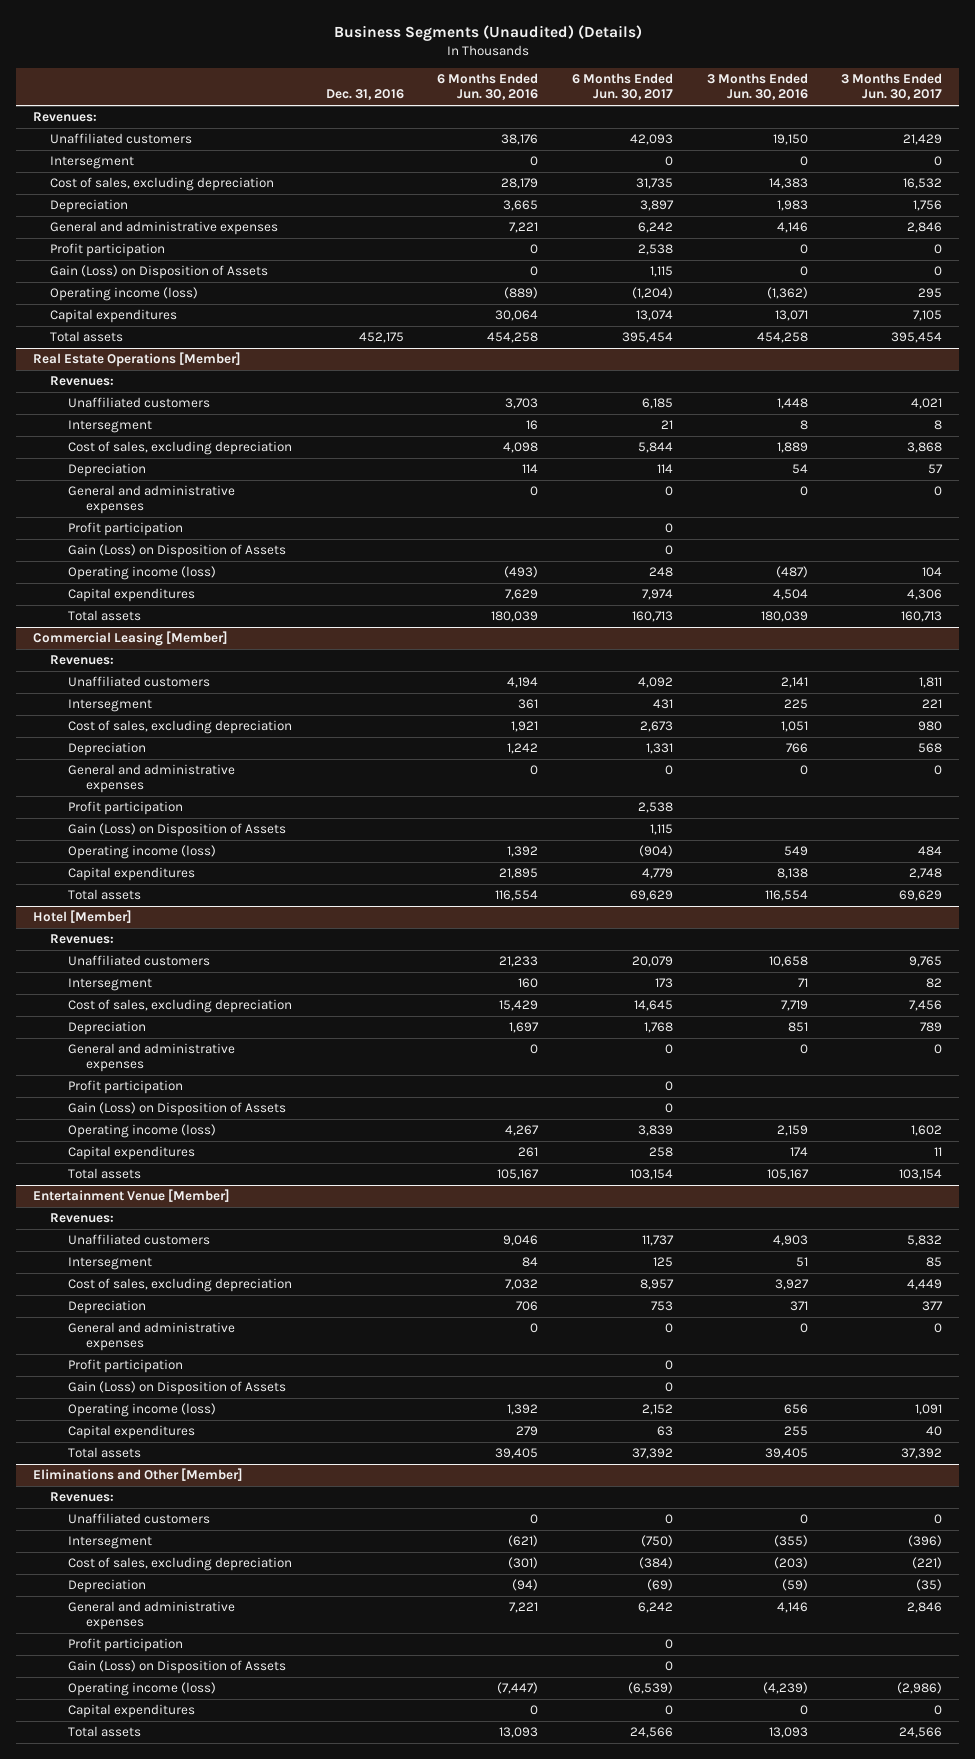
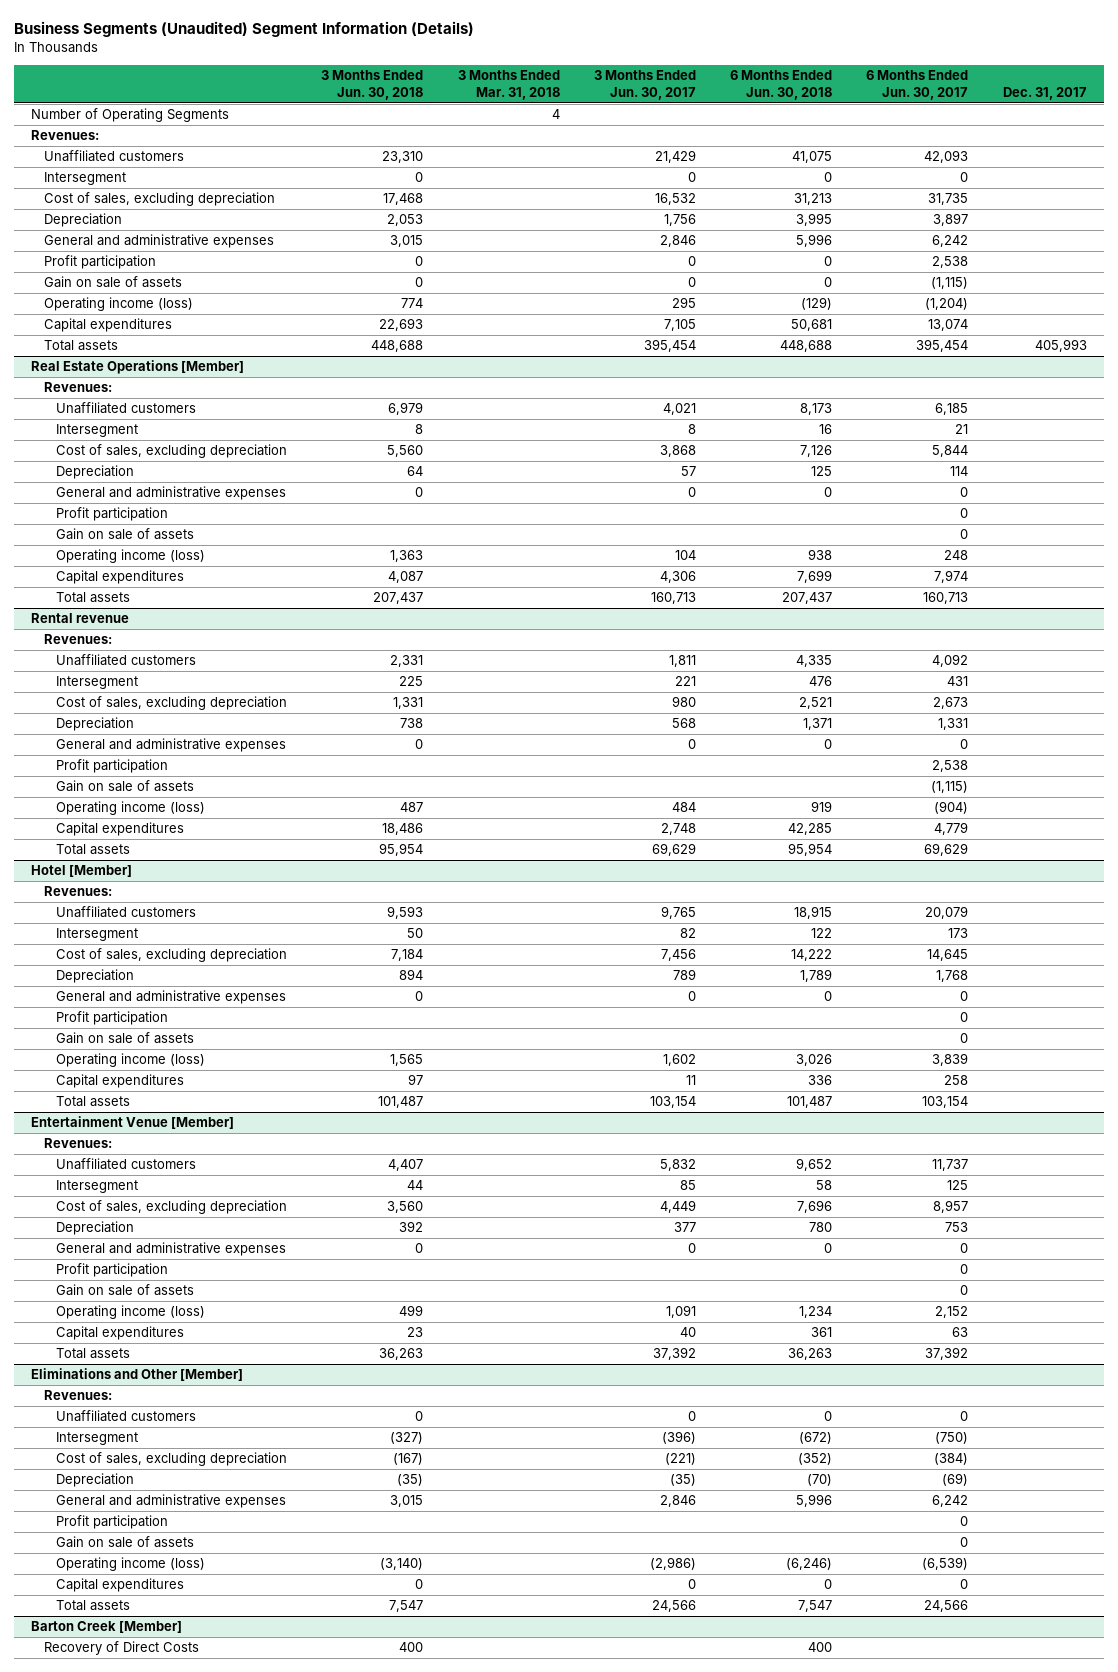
[333,24,642,41] Business Segments (Unaudited) (Details) -> [14,21,475,38] Business Segments (Unaudited) Segment Information (Details)
[325,89,404,101] Dec. 31, 2016 -> none
[437,73,539,101] 6 Months Ended Jun. 30, 2016 -> none
[706,73,808,101] 3 Months Ended Jun. 30, 2016 -> none
none -> [321,70,424,100] 3 Months Ended Jun. 30, 2018
none -> [457,70,560,100] 3 Months Ended Mar. 31, 2018
none -> [730,70,833,100] 6 Months Ended Jun. 30, 2018
none -> [1002,86,1087,100] Dec. 31, 2017
none -> [31,108,230,123] Number of Operating Segments
[50,265,269,280] Gain (Loss) on Disposition of Assets -> [43,276,182,289] Gain on sale of assets
[650,266,674,278] 1,115 -> [931,277,969,290] (1,115)
[68,544,287,559] Gain (Loss) on Disposition of Assets -> [55,528,194,541] Gain on sale of assets
[32,631,228,647] Commercial Leasing [Member] -> none
none -> [31,613,130,624] Rental revenue
[68,823,287,838] Gain (Loss) on Disposition of Assets -> [55,780,194,793] Gain on sale of assets
[650,824,674,836] 1,115 -> [931,781,969,794] (1,115)
[68,1102,287,1117] Gain (Loss) on Disposition of Assets -> [55,1032,194,1045] Gain on sale of assets
[68,1381,287,1396] Gain (Loss) on Disposition of Assets -> [55,1284,194,1297] Gain on sale of assets
[68,1660,287,1675] Gain (Loss) on Disposition of Assets -> [55,1536,194,1549] Gain on sale of assets
none -> [31,1621,183,1634] Barton Creek [Member]
none -> [43,1641,199,1656] Recovery of Direct Costs

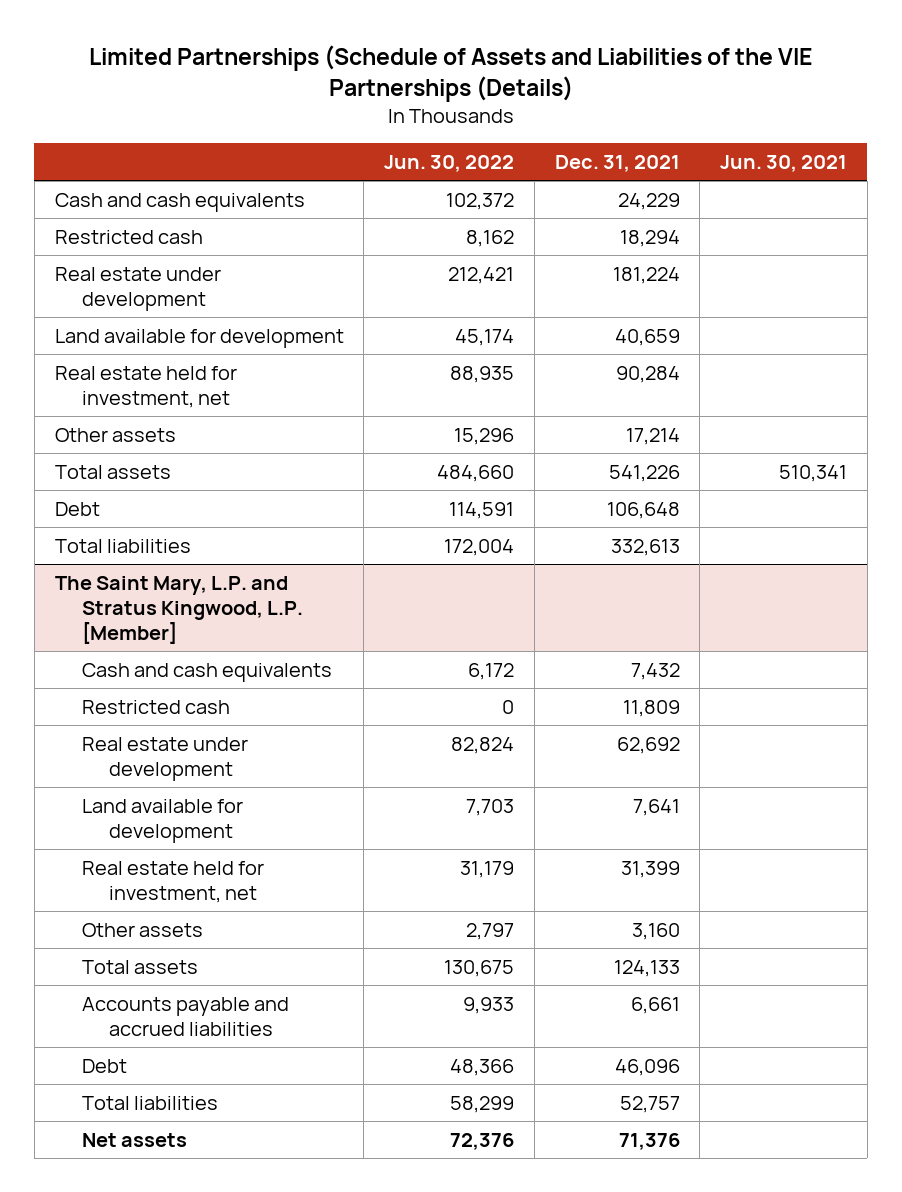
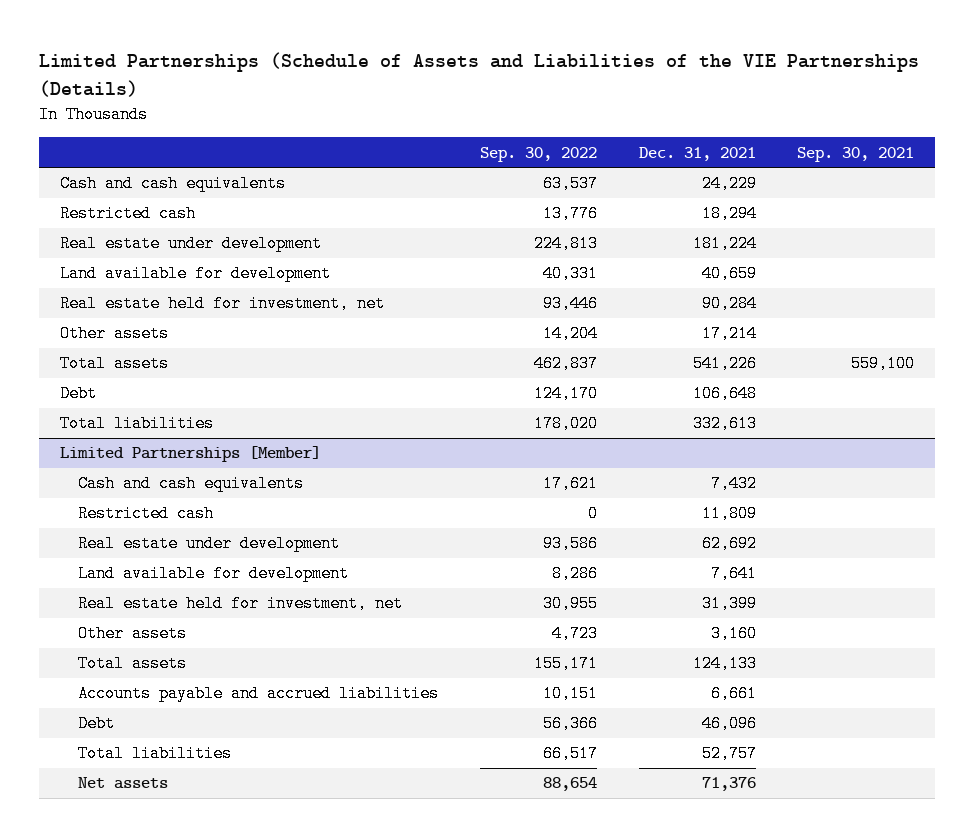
[384,155,515,173] Jun. 30, 2022 -> none
[720,155,848,173] Jun. 30, 2021 -> none
none -> [479,146,597,162] Sep. 30, 2022
none -> [797,146,915,162] Sep. 30, 2021
[54,575,303,644] The Saint Mary, L.P. and Stratus Kingwood, L.P. [Member] -> [60,446,322,463] Limited Partnerships [Member]

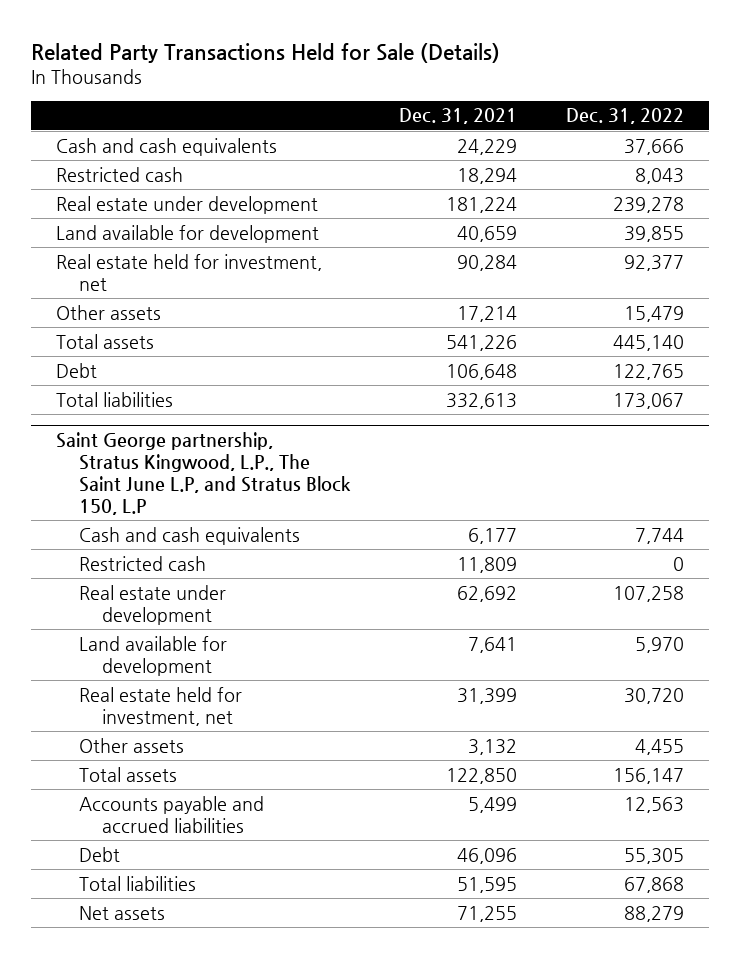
[39,52,920,98] Limited Partnerships (Schedule of Assets and Liabilities of the VIE Partnerships (Details) -> [31,42,501,63] Related Party Transactions Held for Sale (Details)
[479,146,597,162] Sep. 30, 2022 -> none
[797,146,915,162] Sep. 30, 2021 -> none
none -> [566,108,685,125] Dec. 31, 2022
[60,446,322,463] Limited Partnerships [Member] -> none
none -> [55,431,351,515] Saint George partnership, Stratus Kingwood, L.P., The Saint June L.P, and Stratus Block 150, L.P
[710,475,757,493] 7,432 -> [468,527,518,544] 6,177
[710,625,757,643] 3,160 -> [468,738,518,755] 3,132
[692,655,757,673] 124,133 -> [446,767,518,784] 122,850
[710,685,757,703] 6,661 -> [468,796,518,813] 5,499
[701,745,757,763] 52,757 -> [457,876,518,893] 51,595
[701,777,756,792] 71,376 -> [457,905,518,922] 71,255

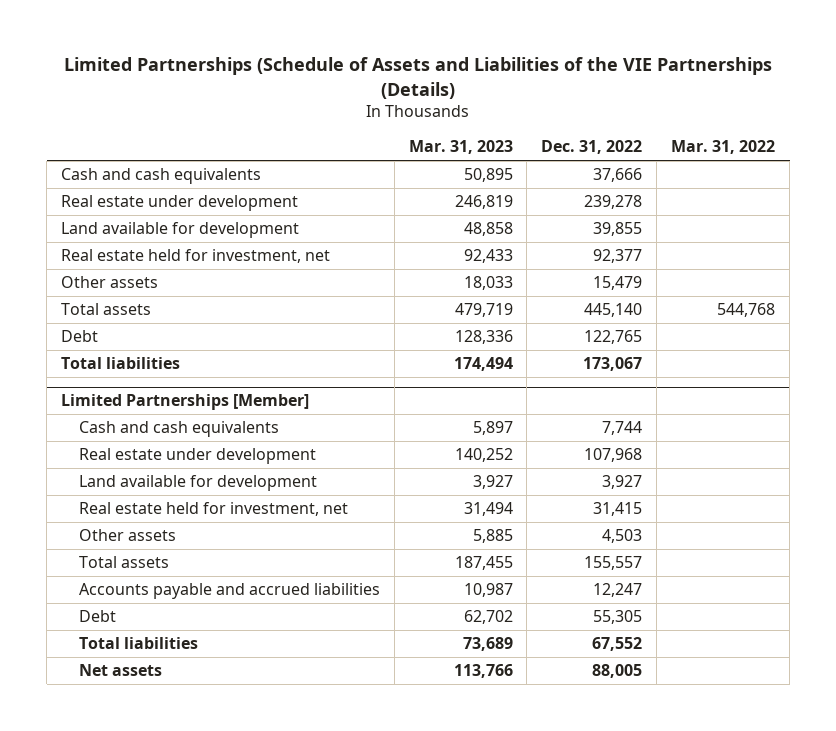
[31,42,501,63] Related Party Transactions Held for Sale (Details) -> [64,57,773,100] Limited Partnerships (Schedule of Assets and Liabilities of the VIE Partnerships (Details)
[399,108,518,125] Dec. 31, 2021 -> none
none -> [408,140,513,155] Mar. 31, 2023
none -> [671,140,776,155] Mar. 31, 2022
[55,166,183,182] Restricted cash -> none
[55,431,351,515] Saint George partnership, Stratus Kingwood, L.P., The Saint June L.P, and Stratus Block 150, L.P -> none
none -> [61,394,310,411] Limited Partnerships [Member]
[78,555,206,571] Restricted cash -> none
[613,585,685,602] 107,258 -> [584,448,643,463] 107,968
[635,636,685,653] 5,970 -> [602,475,643,490] 3,927
[624,687,685,704] 30,720 -> [593,502,643,517] 31,415
[635,738,685,755] 4,455 -> [602,529,643,544] 4,503
[613,767,685,784] 156,147 -> [584,556,643,571] 155,557
[624,796,685,813] 12,563 -> [593,583,643,598] 12,247
[624,876,685,893] 67,868 -> [592,637,643,652] 67,552
[624,905,685,922] 88,279 -> [592,664,643,679] 88,005

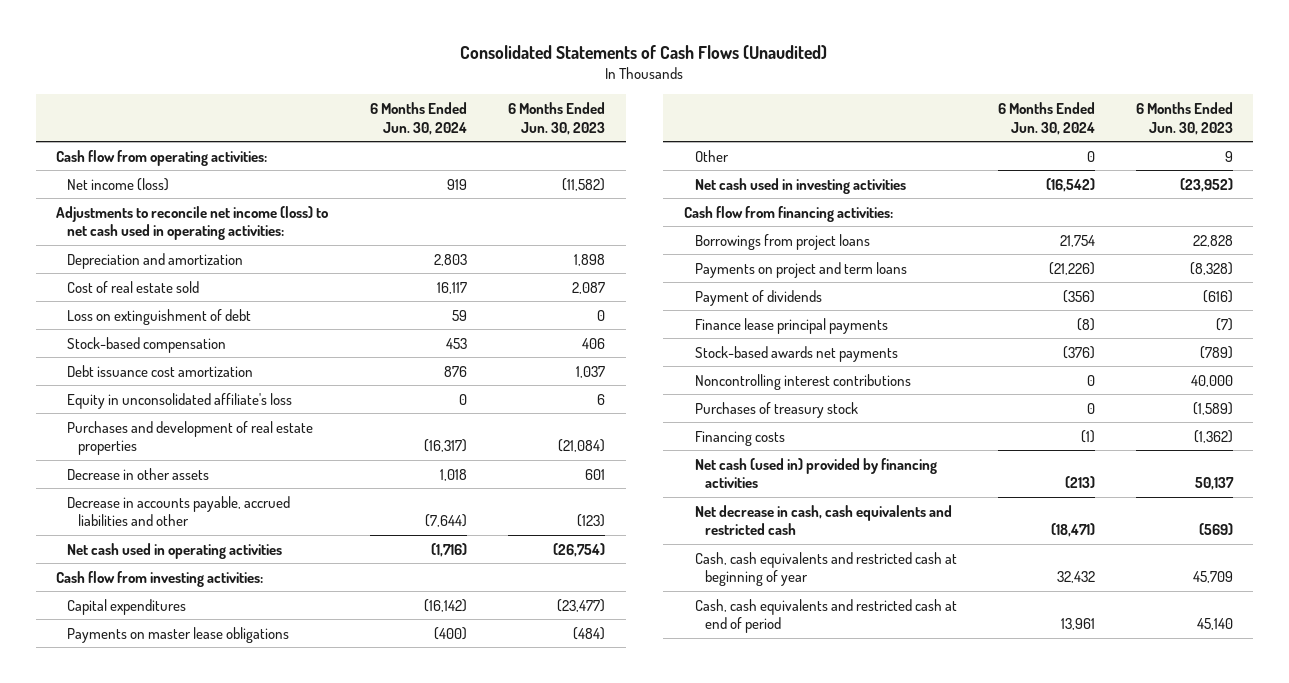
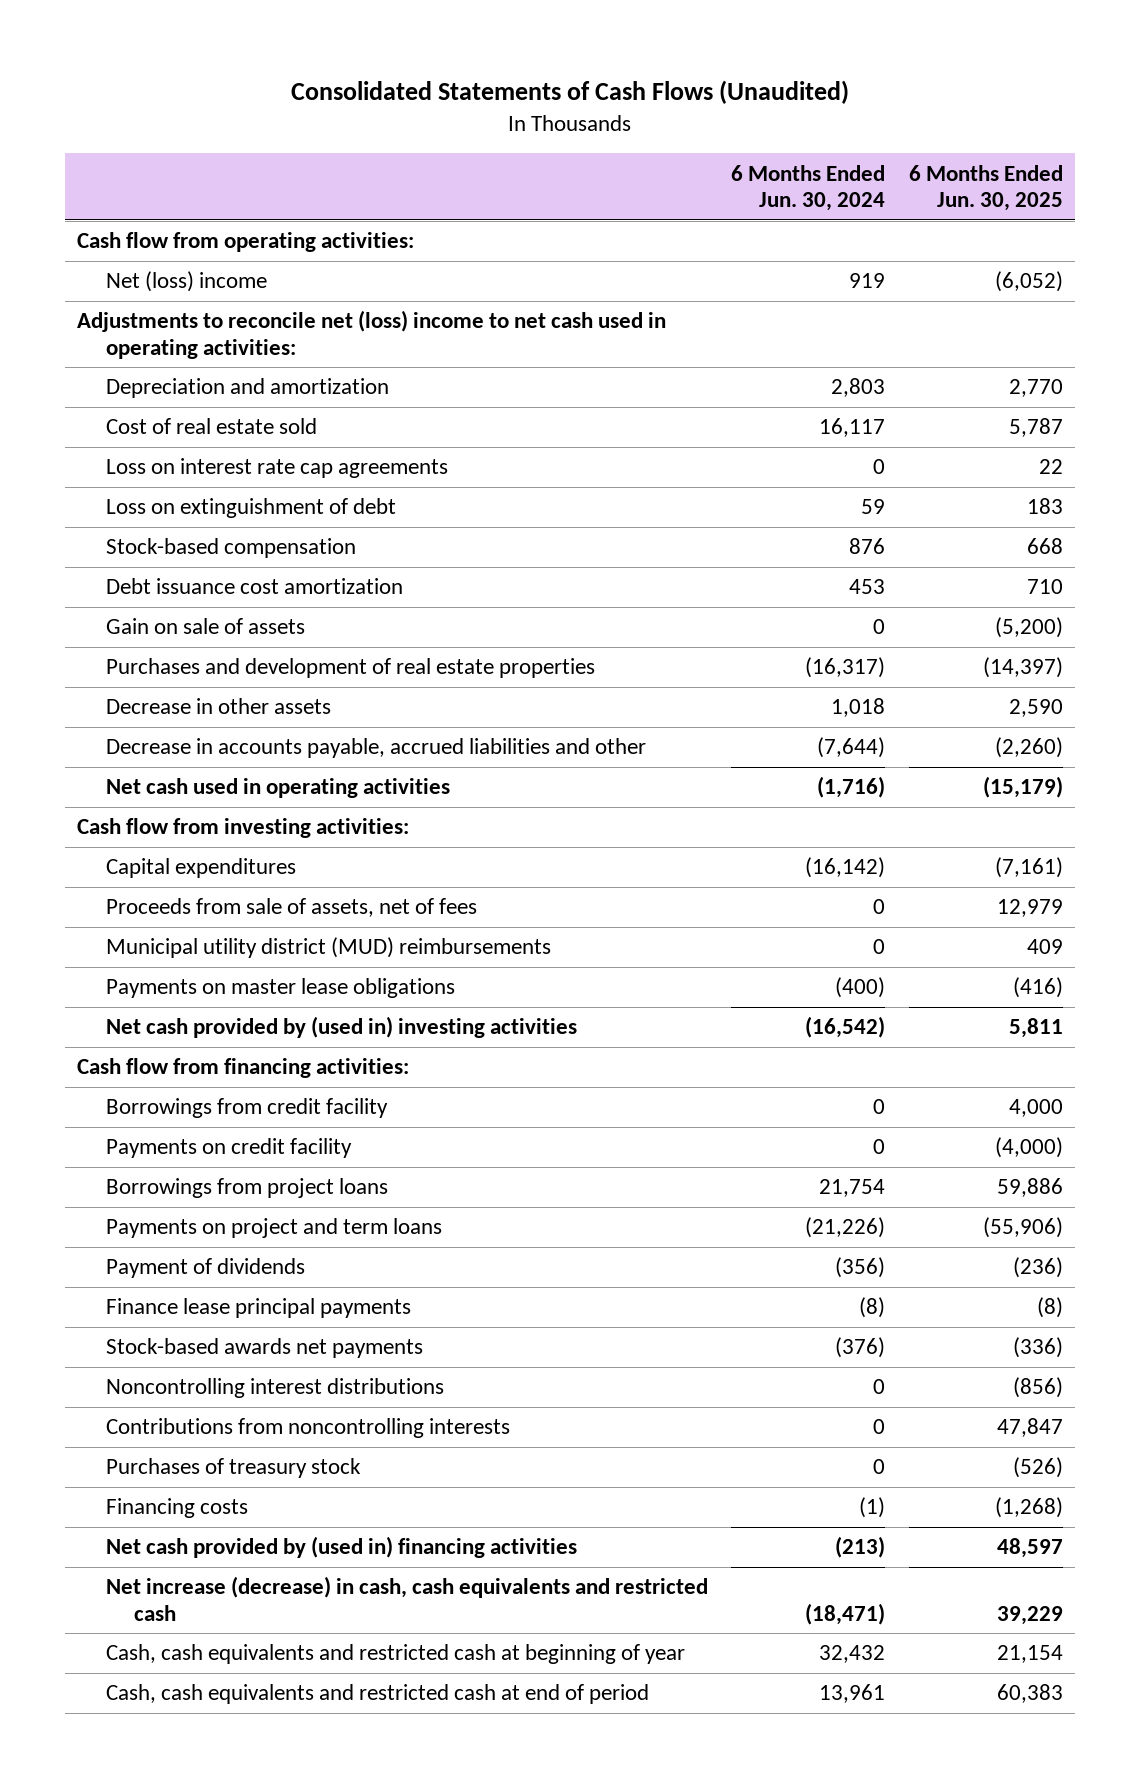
[508,101,606,135] 6 Months Ended Jun. 30, 2023 -> none
none -> [909,164,1064,211] 6 Months Ended Jun. 30, 2025
[66,177,169,191] Net income (loss) -> [105,271,267,293] Net (loss) income
[56,205,329,241] Adjustments to reconcile net income (loss) to net cash used in operating activities: -> [77,310,667,359] Adjustments to reconcile net (loss) income to net cash used in operating activities:
none -> [105,458,448,479] Loss on interest rate cap agreements
[66,392,292,409] Equity in unconsolidated affiliate's loss -> none
[445,337,467,349] 453 -> [849,538,886,555] 876
[443,365,467,377] 876 -> [849,579,886,595] 453
none -> [105,618,305,635] Gain on sale of assets
none -> [105,898,477,918] Proceeds from sale of assets, net of fees
none -> [105,937,551,959] Municipal utility district (MUD) reimbursements
[694,149,729,162] Other -> none
[694,177,906,194] Net cash used in investing activities -> [105,1016,577,1039] Net cash provided by (used in) investing activities
none -> [105,1098,388,1119] Borrowings from credit facility
none -> [105,1138,352,1159] Payments on credit facility
none -> [105,1378,444,1399] Noncontrolling interest distributions
[694,373,911,390] Noncontrolling interest contributions -> [105,1418,510,1439] Contributions from noncontrolling interests
[694,457,937,489] Net cash (used in) provided by financing activities -> [105,1536,577,1559] Net cash provided by (used in) financing activities
[694,504,952,536] Net decrease in cash, cash equivalents and restricted cash -> [105,1576,708,1621] Net increase (decrease) in cash, cash equivalents and restricted cash

